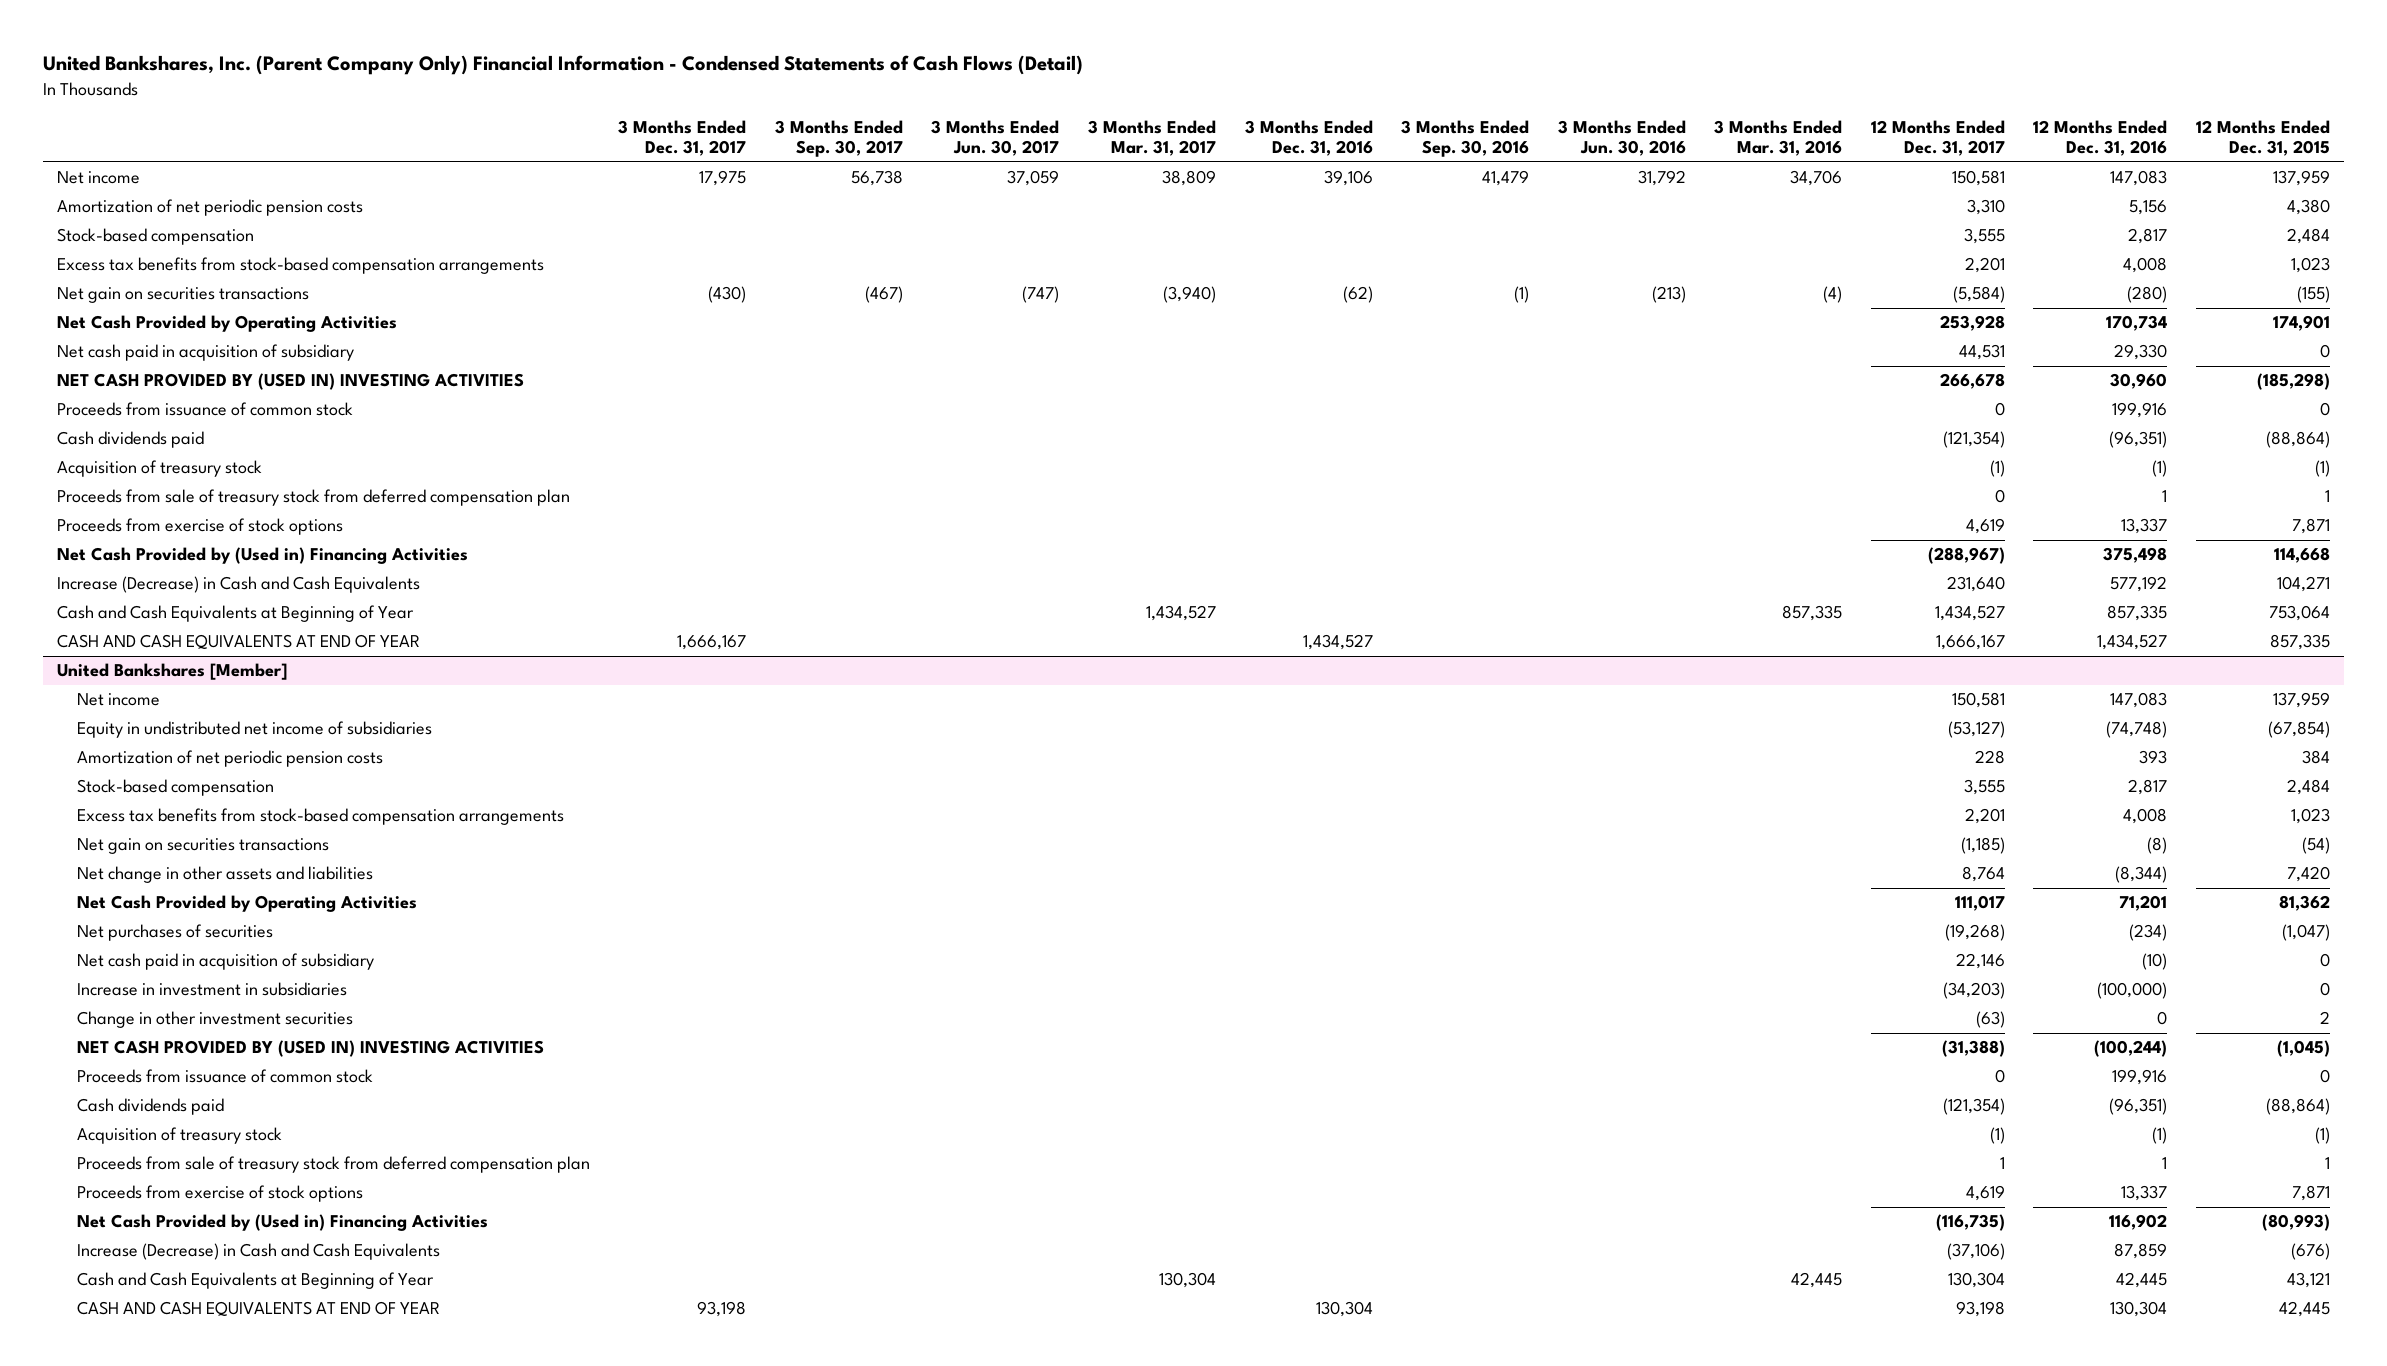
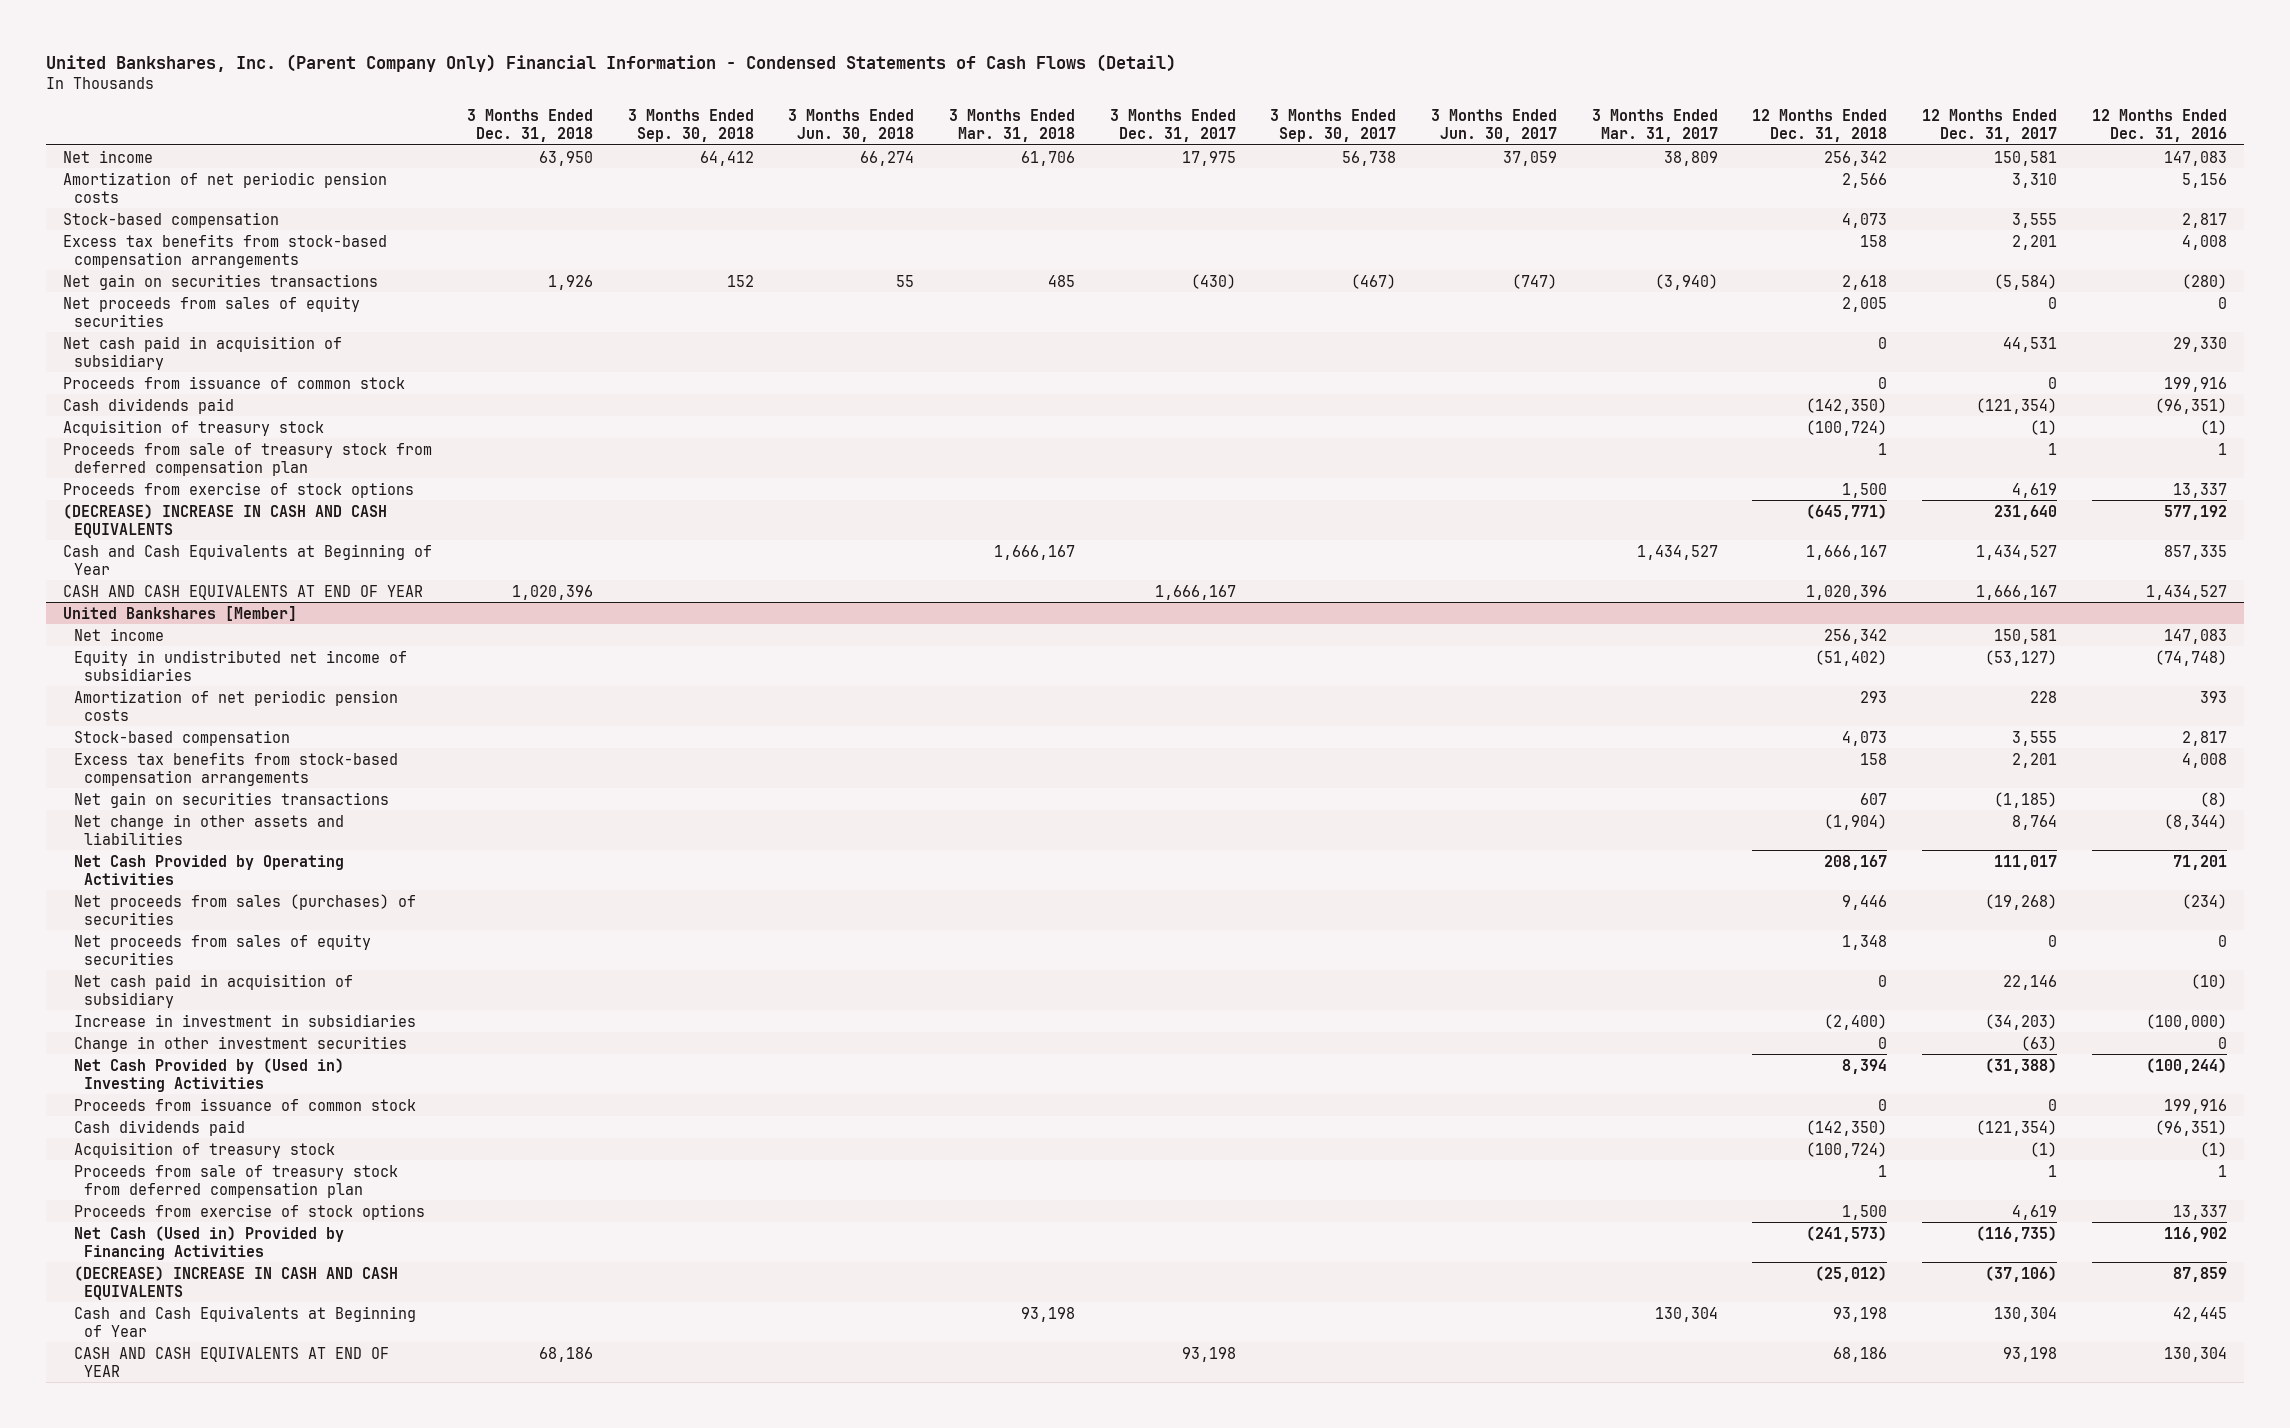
[1244,119,1373,157] 3 Months Ended Dec. 31, 2016 -> none
[1401,119,1530,158] 3 Months Ended Sep. 30, 2016 -> none
[1557,119,1686,157] 3 Months Ended Jun. 30, 2016 -> none
[1714,119,1843,157] 3 Months Ended Mar. 31, 2016 -> none
[2196,119,2331,157] 12 Months Ended Dec. 31, 2015 -> none
none -> [466,108,593,143] 3 Months Ended Dec. 31, 2018
none -> [627,108,754,143] 3 Months Ended Sep. 30, 2018
none -> [788,108,915,143] 3 Months Ended Jun. 30, 2018
none -> [949,108,1076,143] 3 Months Ended Mar. 31, 2018
none -> [1752,108,1888,143] 12 Months Ended Dec. 31, 2018
[56,315,397,333] Net Cash Provided by Operating Activities -> none
none -> [63,295,361,327] Net proceeds from sales of equity securities
[56,373,524,391] NET CASH PROVIDED BY (USED IN) INVESTING ACTIVITIES -> none
[1994,489,2005,504] 0 -> [2048,442,2058,455] 1
[56,547,468,565] Net Cash Provided by (Used in) Financing Activities -> none
[56,576,420,594] Increase (Decrease) in Cash and Cash Equivalents -> [63,503,388,538] (DECREASE) INCREASE IN CASH AND CASH EQUIVALENTS
[76,924,273,942] Net purchases of securities -> [73,893,416,925] Net proceeds from sales (purchases) of securities
none -> [73,933,371,965] Net proceeds from sales of equity securities
[76,1040,544,1058] NET CASH PROVIDED BY (USED IN) INVESTING ACTIVITIES -> [73,1057,344,1092] Net Cash Provided by (Used in) Investing Activities
[76,1214,488,1232] Net Cash Provided by (Used in) Financing Activities -> [73,1225,344,1260] Net Cash (Used in) Provided by Financing Activities
[76,1243,440,1261] Increase (Decrease) in Cash and Cash Equivalents -> [73,1265,398,1300] (DECREASE) INCREASE IN CASH AND CASH EQUIVALENTS

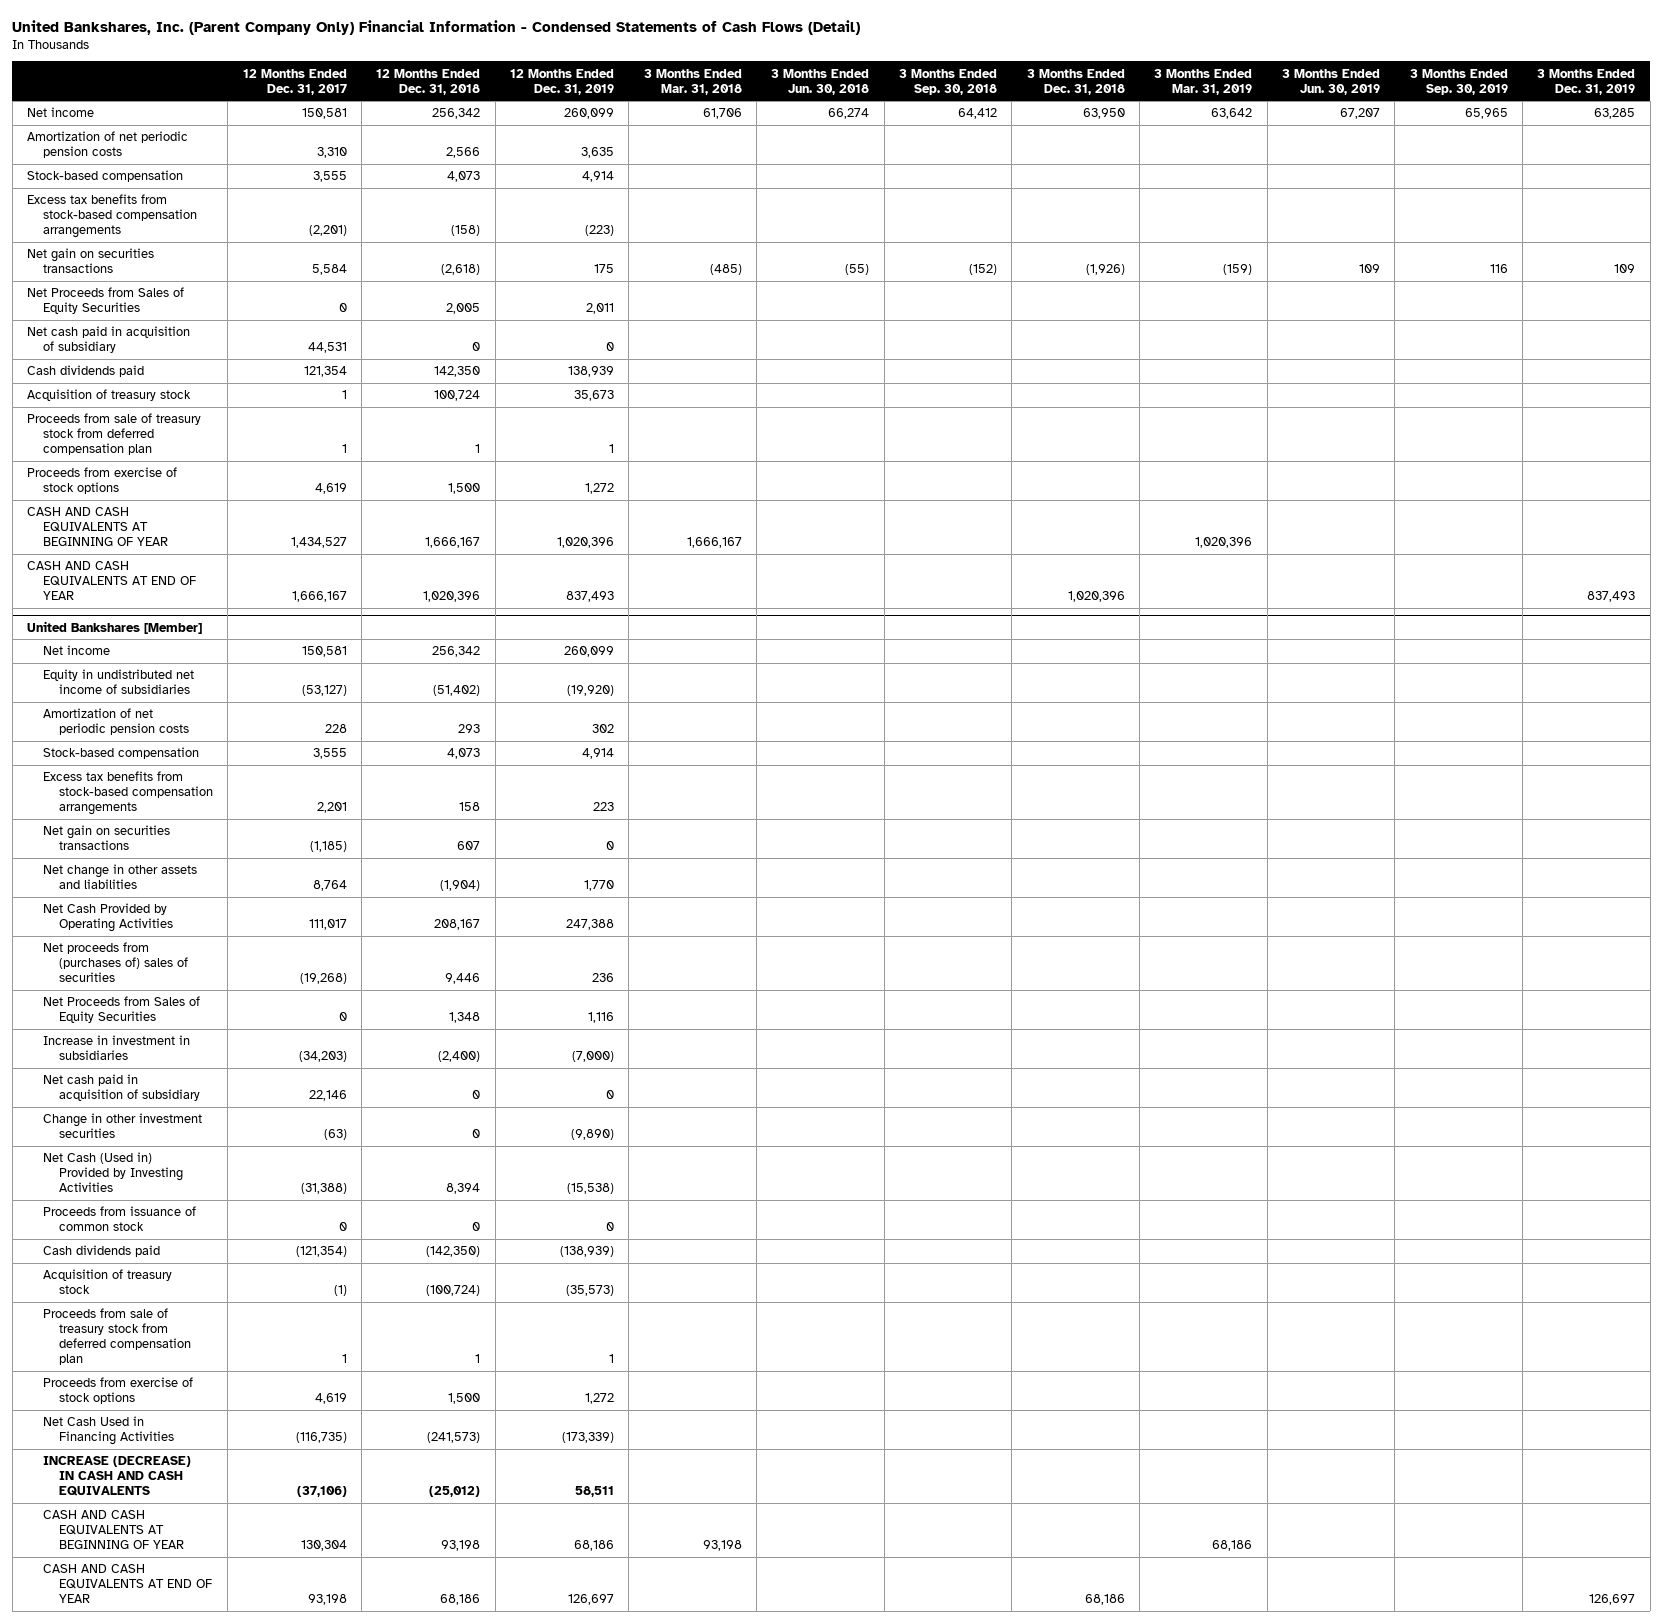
[1109,108,1236,143] 3 Months Ended Dec. 31, 2017 -> none
[1270,108,1397,143] 3 Months Ended Sep. 30, 2017 -> none
[1431,108,1558,143] 3 Months Ended Jun. 30, 2017 -> none
[1591,108,1718,143] 3 Months Ended Mar. 31, 2017 -> none
[2091,108,2227,143] 12 Months Ended Dec. 31, 2016 -> none
none -> [510,68,615,95] 12 Months Ended Dec. 31, 2019
none -> [1154,68,1253,95] 3 Months Ended Mar. 31, 2019
none -> [1281,68,1380,95] 3 Months Ended Jun. 30, 2019
none -> [1409,68,1508,95] 3 Months Ended Sep. 30, 2019
none -> [1537,68,1636,95] 3 Months Ended Dec. 31, 2019
[1860,234,1888,247] 158 -> [451,225,481,237] (158)
[2012,234,2058,250] 2,201 -> [308,225,347,237] (2,201)
[547,274,593,290] 1,926 -> [1085,264,1125,276] (1,926)
[726,274,754,287] 152 -> [968,264,997,276] (152)
[896,274,915,287] 55 -> [845,264,870,276] (55)
[1048,274,1076,287] 485 -> [709,264,742,276] (485)
[1842,274,1888,290] 2,618 -> [441,264,481,276] (2,618)
[1994,273,2058,290] (5,584) -> [311,264,347,276] 5,584
[63,295,361,327] Net proceeds from sales of equity securities -> [26,287,184,315] Net Proceeds from Sales of Equity Securities
[63,375,406,389] Proceeds from issuance of common stock -> none
[1806,397,1888,414] (142,350) -> [434,366,481,378] 142,350
[1976,397,2058,414] (121,354) -> [303,366,347,378] 121,354
[1806,419,1888,436] (100,724) -> [434,390,481,402] 100,724
[2030,419,2058,435] (1) -> [341,390,347,400] 1
[63,503,388,538] (DECREASE) INCREASE IN CASH AND CASH EQUIVALENTS -> none
[63,543,433,575] Cash and Cash Equivalents at Beginning of Year -> [26,507,169,547] CASH AND CASH EQUIVALENTS AT BEGINNING OF YEAR
[73,893,416,925] Net proceeds from sales (purchases) of securities -> [43,942,189,983] Net proceeds from (purchases of) sales of securities
[73,933,371,965] Net proceeds from sales of equity securities -> [43,996,201,1024] Net Proceeds from Sales of Equity Securities
[73,973,353,1008] Net cash paid in acquisition of subsidiary -> [43,1074,201,1102] Net cash paid in acquisition of subsidiary
[73,1057,344,1092] Net Cash Provided by (Used in) Investing Activities -> [43,1152,184,1193] Net Cash (Used in) Provided by Investing Activities
[73,1225,344,1260] Net Cash (Used in) Provided by Financing Activities -> [43,1416,175,1446] Net Cash Used in Financing Activities
[73,1265,398,1300] (DECREASE) INCREASE IN CASH AND CASH EQUIVALENTS -> [43,1456,192,1497] INCREASE (DECREASE) IN CASH AND CASH EQUIVALENTS
[73,1305,416,1337] Cash and Cash Equivalents at Beginning of Year -> [43,1510,185,1550] CASH AND CASH EQUIVALENTS AT BEGINNING OF YEAR

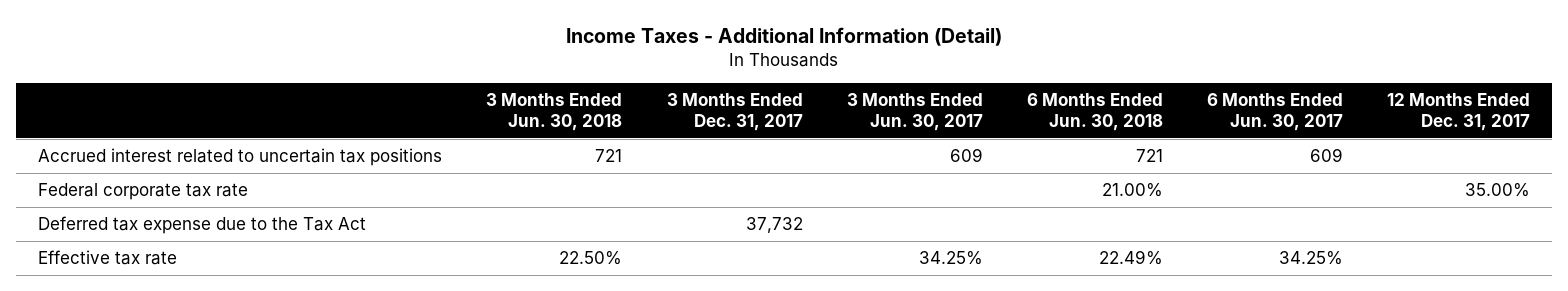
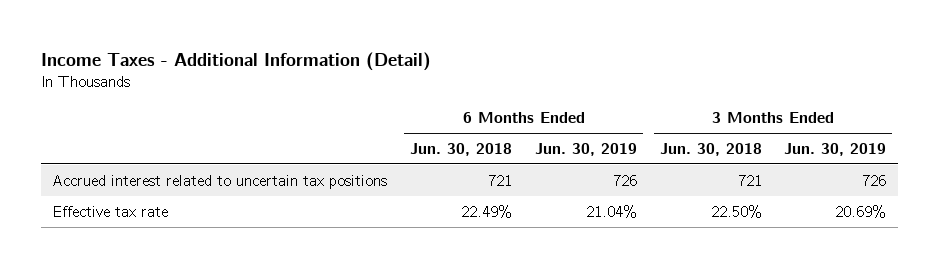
[666,93,803,132] 3 Months Ended Dec. 31, 2017 -> none
[846,93,983,132] 3 Months Ended Jun. 30, 2017 -> none
[1206,93,1343,132] 6 Months Ended Jun. 30, 2017 -> none
[1387,93,1531,132] 12 Months Ended Dec. 31, 2017 -> none
none -> [534,142,637,156] Jun. 30, 2019
none -> [784,142,887,156] Jun. 30, 2019
[38,183,249,201] Federal corporate tax rate -> none
[38,216,367,235] Deferred tax expense due to the Tax Act -> none

